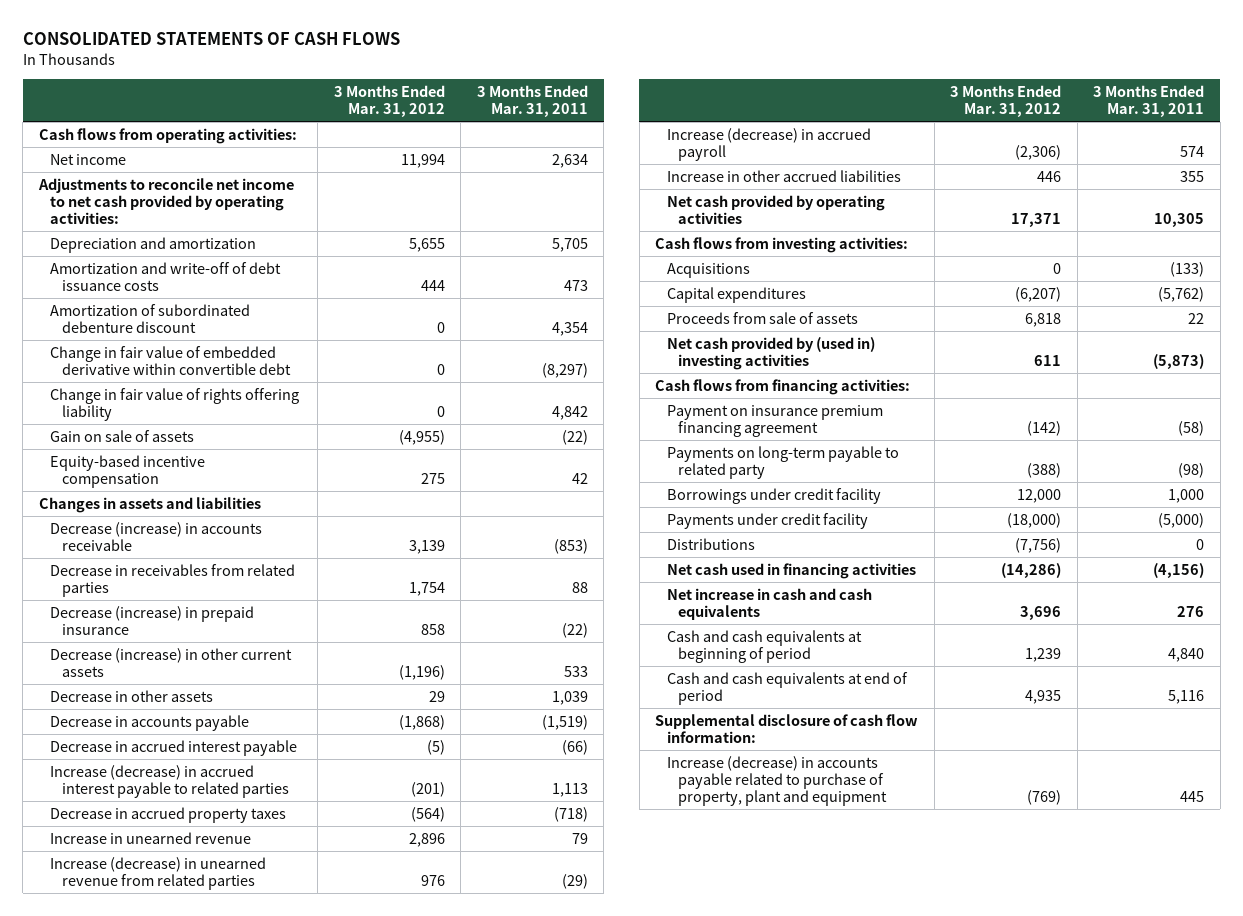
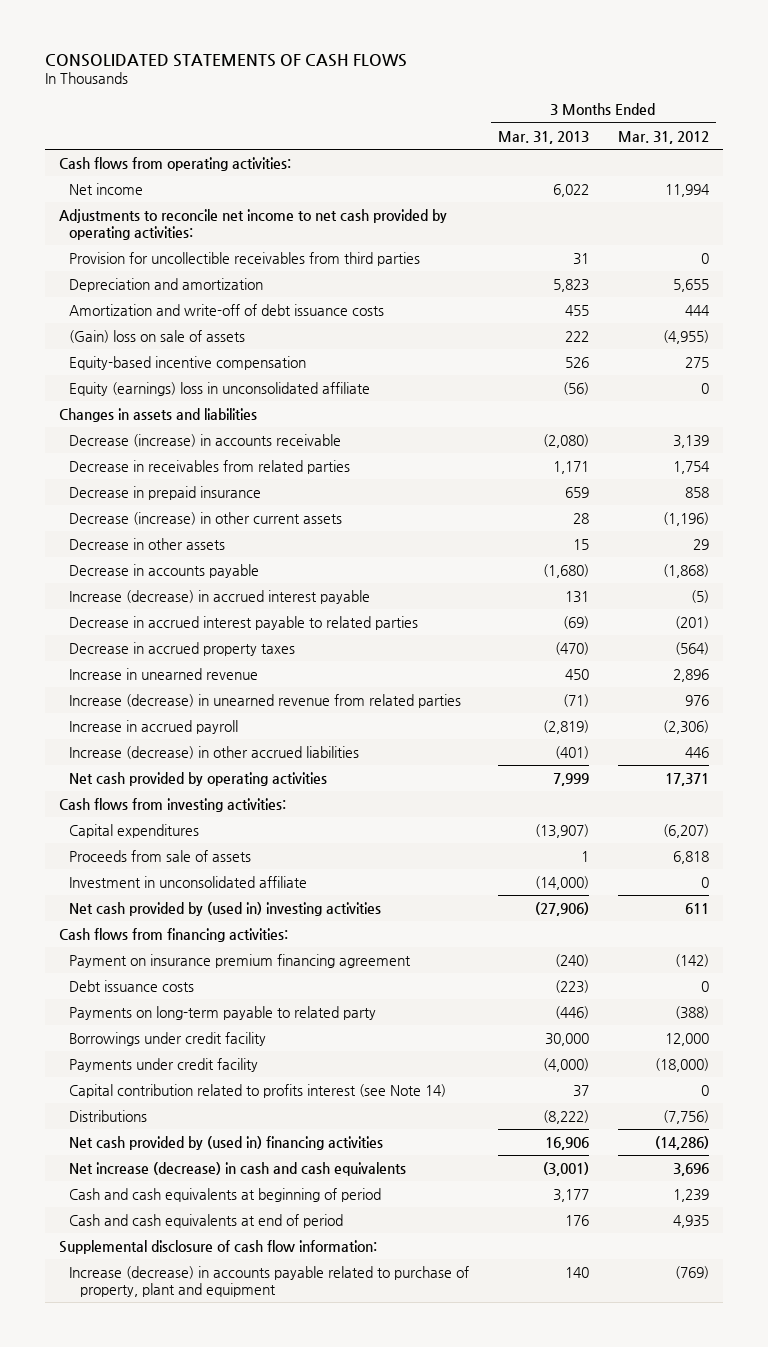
[476,84,588,117] 3 Months Ended Mar. 31, 2011 -> none
none -> [498,130,590,144] Mar. 31, 2013
none -> [69,251,421,266] Provision for uncollectible receivables from third parties
[50,303,251,333] Amortization of subordinated debenture discount -> none
[50,345,291,375] Change in fair value of embedded derivative within convertible debt -> none
[50,387,300,421] Change in fair value of rights offering liability -> none
[50,429,195,442] Gain on sale of assets -> [69,329,246,343] (Gain) loss on sale of assets
none -> [69,381,371,396] Equity (earnings) loss in unconsolidated affiliate
[50,605,255,635] Decrease (increase) in prepaid insurance -> [69,485,262,500] Decrease in prepaid insurance
[50,739,298,756] Decrease in accrued interest payable -> [69,589,371,604] Increase (decrease) in accrued interest payable
[50,764,289,798] Increase (decrease) in accrued interest payable to related parties -> [69,615,419,630] Decrease in accrued interest payable to related parties
[666,127,871,161] Increase (decrease) in accrued payroll -> [69,719,239,734] Increase in accrued payroll
[666,169,901,182] Increase in other accrued liabilities -> [69,745,360,759] Increase (decrease) in other accrued liabilities
[666,262,750,278] Acquisitions -> none
none -> [69,875,308,888] Investment in unconsolidated affiliate
none -> [69,979,195,992] Debt issuance costs
none -> [69,1083,447,1098] Capital contribution related to profits interest (see Note 14)
[666,562,916,579] Net cash used in financing activities -> [69,1135,384,1150] Net cash provided by (used in) financing activities
[666,587,872,620] Net increase in cash and cash equivalents -> [69,1161,407,1176] Net increase (decrease) in cash and cash equivalents

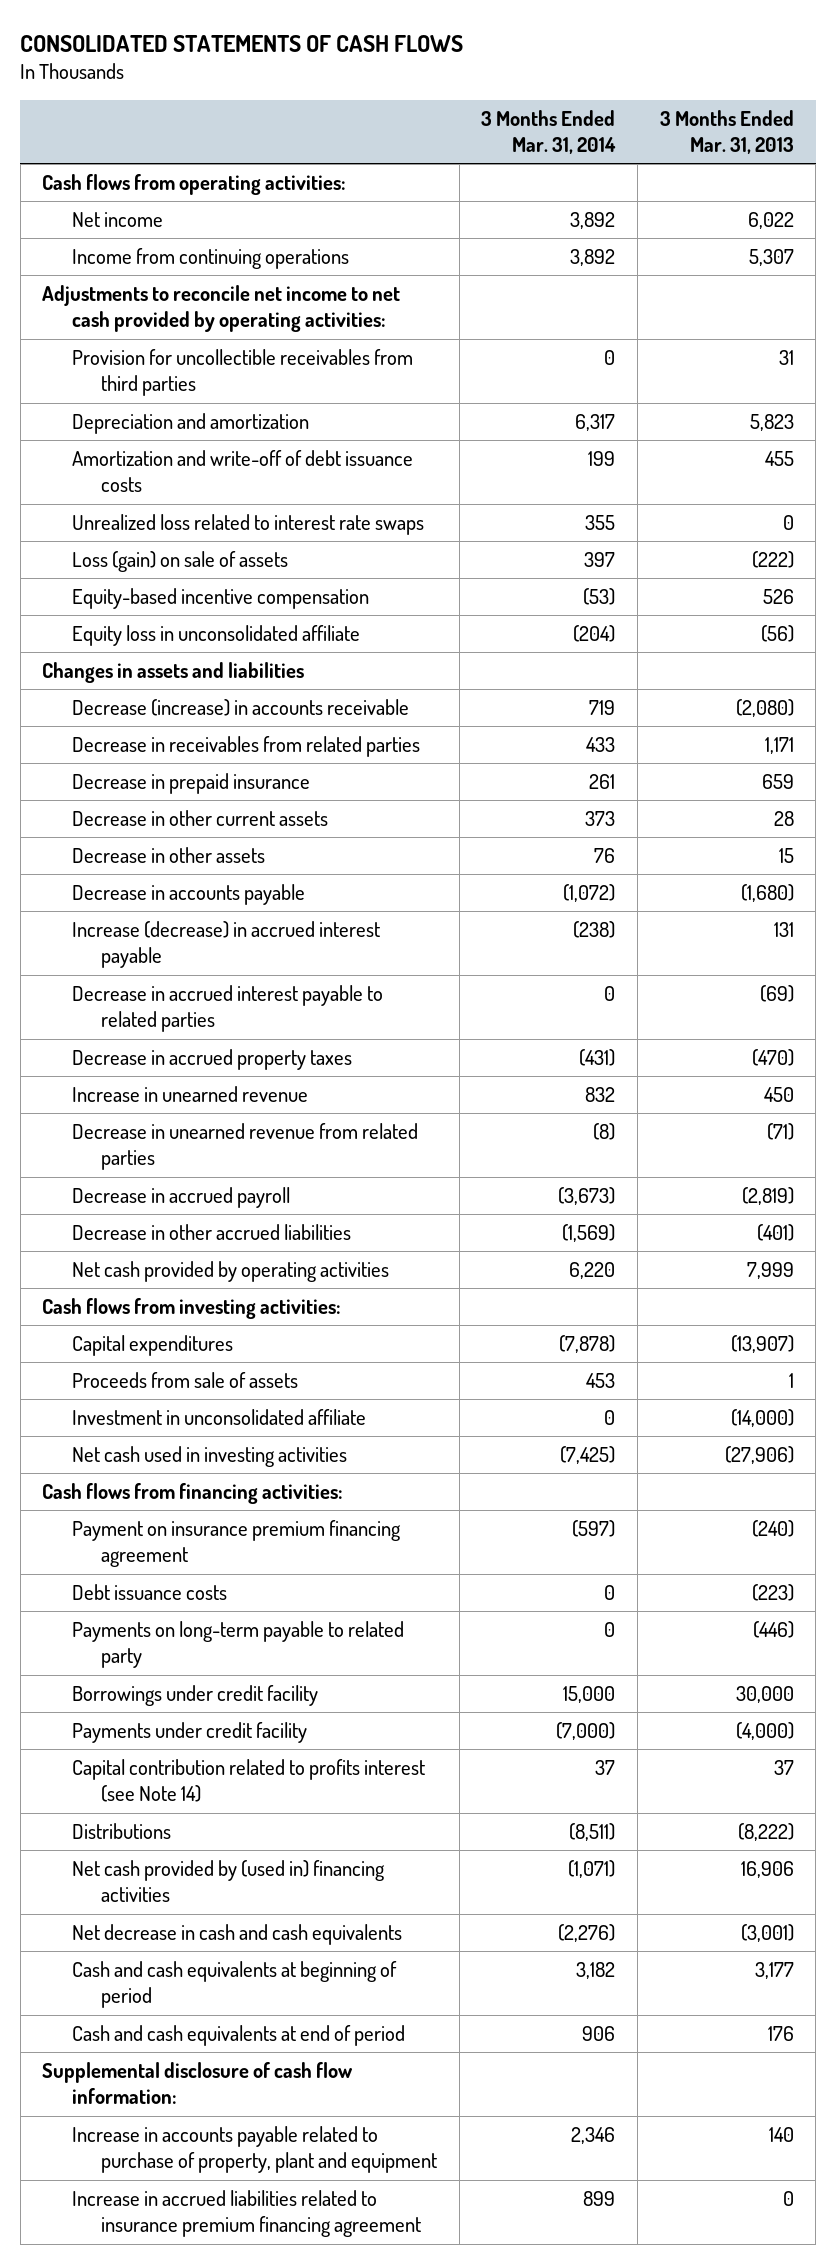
[617,130,709,144] Mar. 31, 2012 -> none
none -> [481,109,617,155] 3 Months Ended Mar. 31, 2014
none -> [71,248,349,270] Income from continuing operations
none -> [71,514,424,536] Unrealized loss related to interest rate swaps
[69,329,246,343] (Gain) loss on sale of assets -> [71,551,288,573] Loss (gain) on sale of assets
[565,330,590,342] 222 -> [751,551,794,569] (222)
[69,381,371,396] Equity (earnings) loss in unconsolidated affiliate -> [71,625,360,647] Equity loss in unconsolidated affiliate
[69,511,343,525] Decrease (increase) in other current assets -> [71,810,328,827] Decrease in other current assets
[69,693,462,708] Increase (decrease) in unearned revenue from related parties -> [71,1123,418,1171] Decrease in unearned revenue from related parties
[69,719,239,734] Increase in accrued payroll -> [71,1187,290,1209] Decrease in accrued payroll
[69,745,360,759] Increase (decrease) in other accrued liabilities -> [71,1224,351,1241] Decrease in other accrued liabilities
[69,901,382,916] Net cash provided by (used in) investing activities -> [71,1446,347,1468] Net cash used in investing activities
[69,1161,407,1176] Net increase (decrease) in cash and cash equivalents -> [71,1924,402,1946] Net decrease in cash and cash equivalents
[69,1265,470,1298] Increase (decrease) in accounts payable related to purchase of property, plant and equipment -> [71,2126,437,2174] Increase in accounts payable related to purchase of property, plant and equipment
none -> [71,2190,421,2238] Increase in accrued liabilities related to insurance premium financing agreement

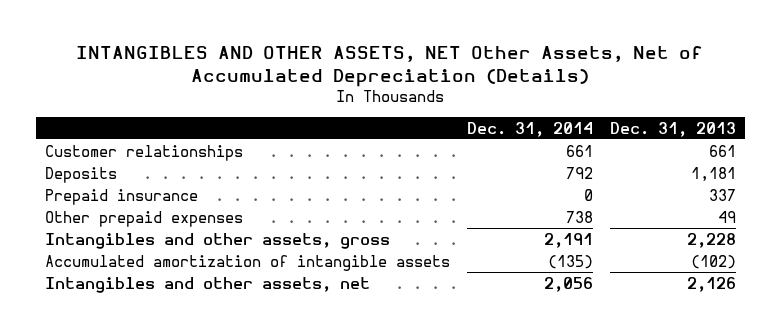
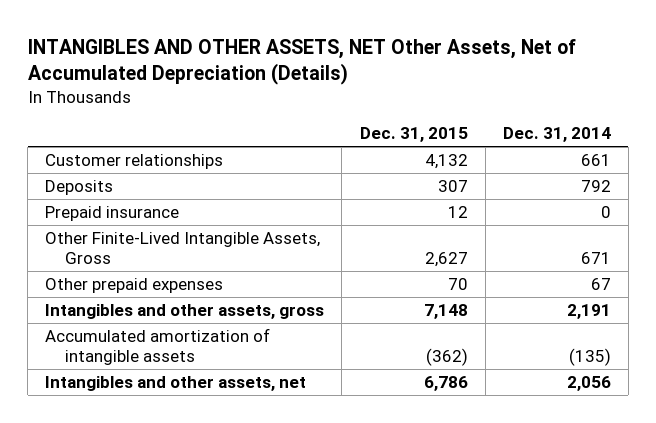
[610,121,737,137] Dec. 31, 2013 -> none
none -> [359,127,468,143] Dec. 31, 2015
none -> [45,232,321,264] Other Finite-Lived Intangible Assets, Gross
[565,210,593,223] 738 -> [590,278,611,291] 67

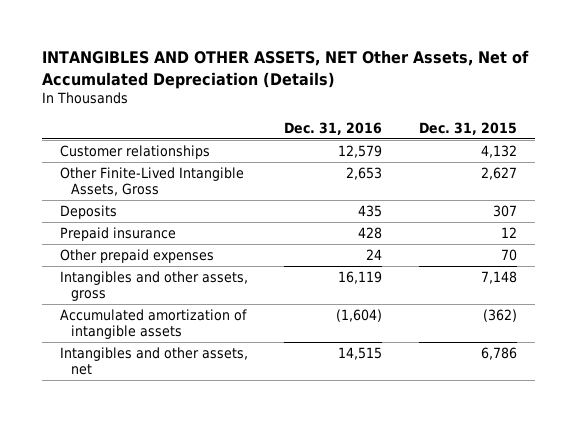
[502,127,611,143] Dec. 31, 2014 -> none
none -> [284,122,383,136] Dec. 31, 2016
[45,232,321,264] Other Finite-Lived Intangible Assets, Gross -> [60,166,245,197] Other Finite-Lived Intangible Assets, Gross

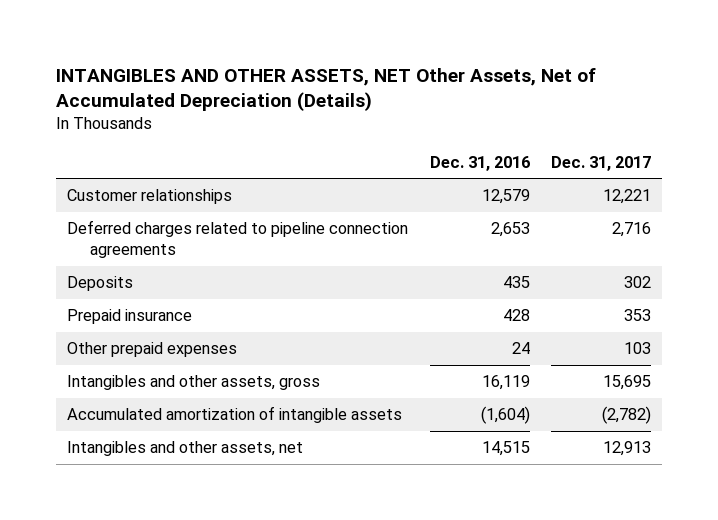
[418,122,517,136] Dec. 31, 2015 -> none
none -> [551,155,652,171] Dec. 31, 2017
[60,166,245,197] Other Finite-Lived Intangible Assets, Gross -> [67,220,409,259] Deferred charges related to pipeline connection agreements

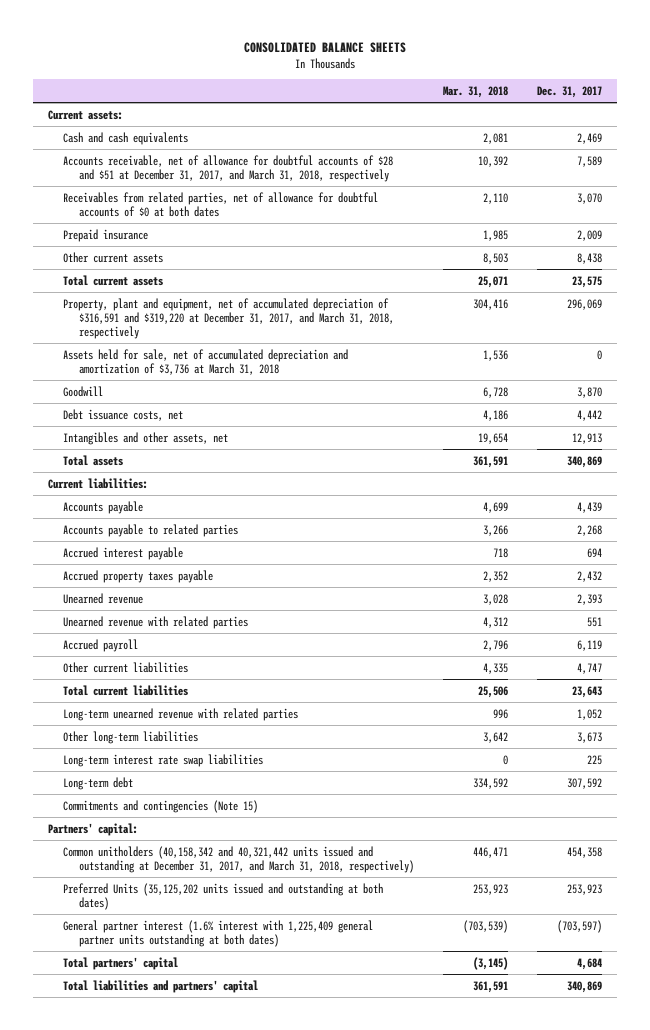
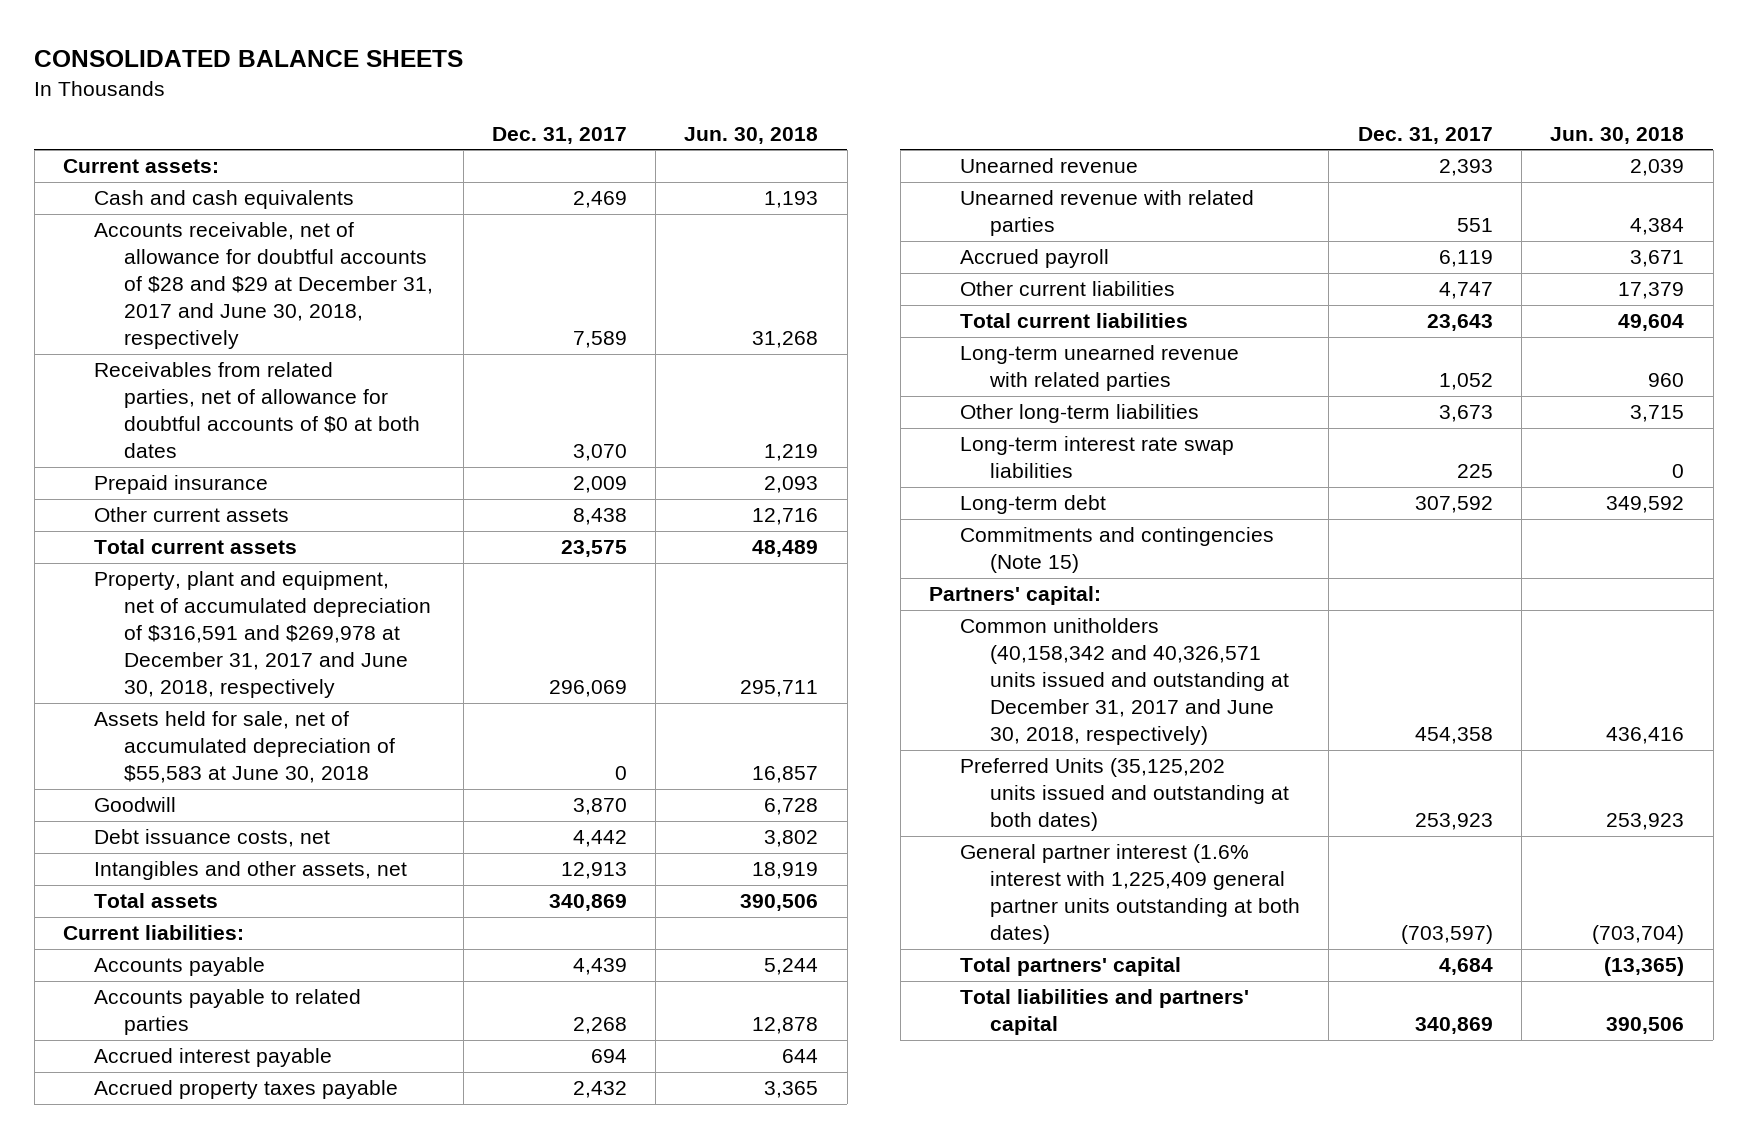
[443,85,509,98] Mar. 31, 2018 -> none
none -> [684,126,819,144] Jun. 30, 2018
[63,154,394,182] Accounts receivable, net of allowance for doubtful accounts of $28 and $51 at December 31, 2017, and March 31, 2018, respectively -> [93,222,434,350] Accounts receivable, net of allowance for doubtful accounts of $28 and $29 at December 31, 2017 and June 30, 2018, respectively
[63,297,394,339] Property, plant and equipment, net of accumulated depreciation of $316,591 and $319,220 at December 31, 2017, and March 31, 2018, respectively -> [93,571,432,699] Property, plant and equipment, net of accumulated depreciation of $316,591 and $269,978 at December 31, 2017 and June 30, 2018, respectively
[63,348,349,375] Assets held for sale, net of accumulated depreciation and amortization of $3,736 at March 31, 2018 -> [93,711,396,784] Assets held for sale, net of accumulated depreciation of $55,583 at June 30, 2018
[63,845,414,873] Common unitholders (40,158,342 and 40,321,442 units issued and outstanding at December 31, 2017, and March 31, 2018, respectively) -> [959,618,1290,746] Common unitholders (40,158,342 and 40,326,571 units issued and outstanding at December 31, 2017 and June 30, 2018, respectively)

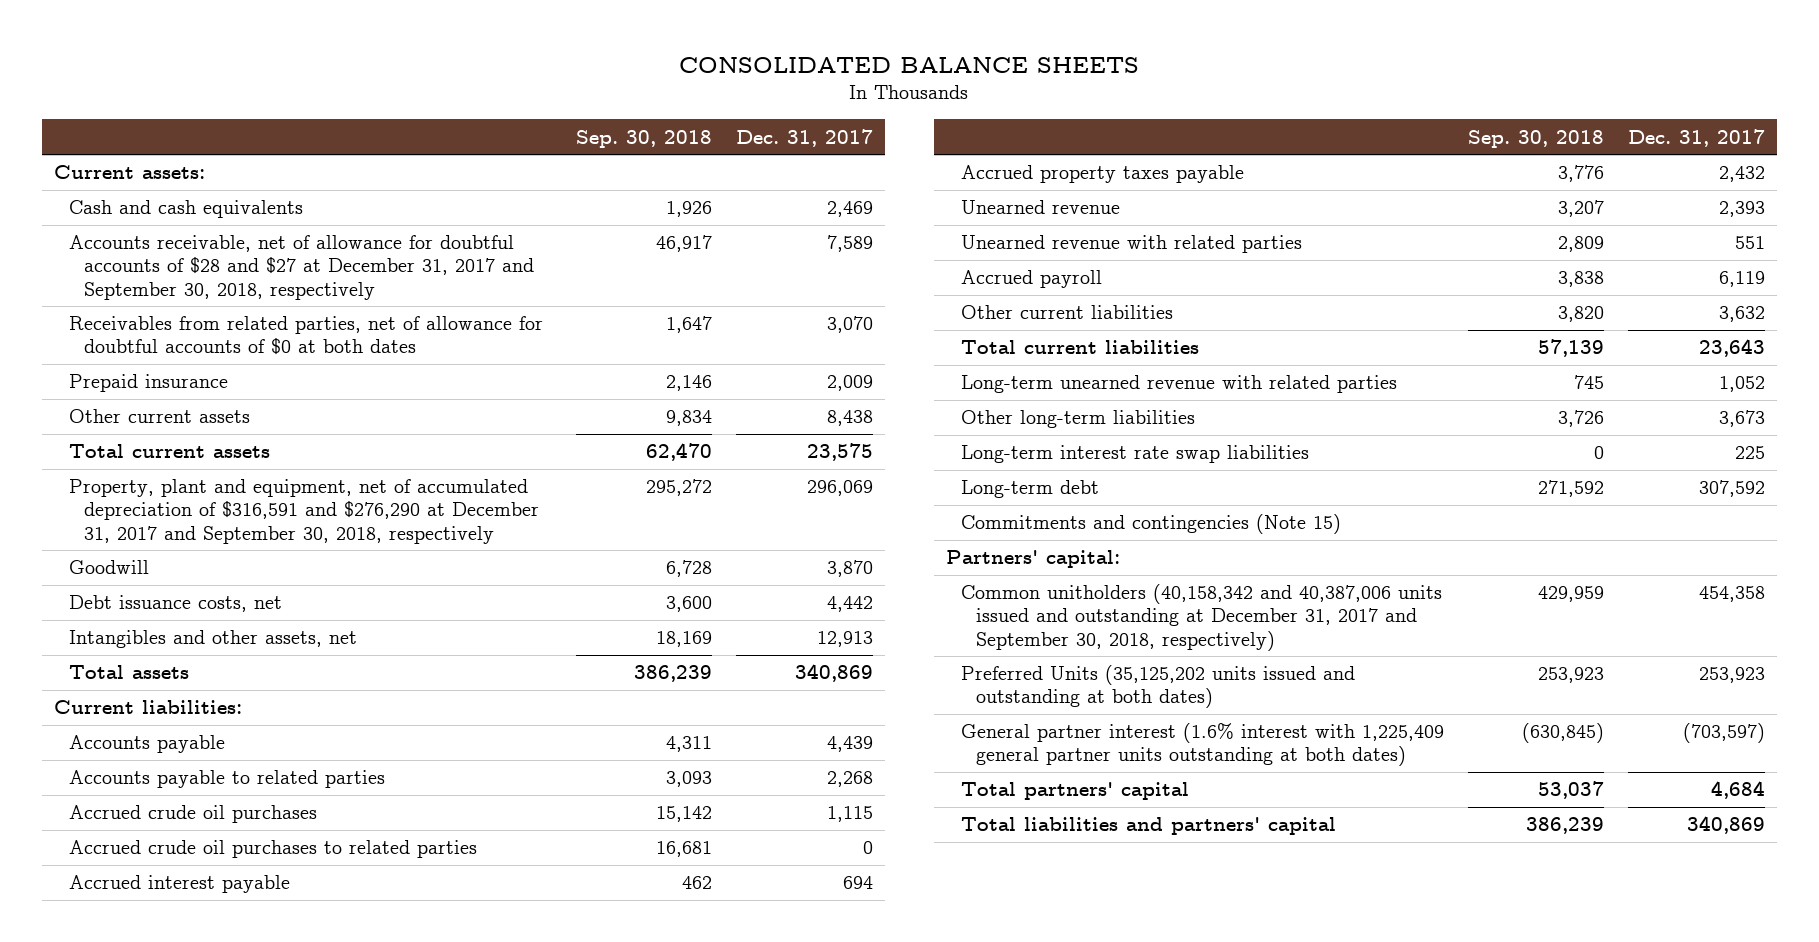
[684,126,819,144] Jun. 30, 2018 -> none
none -> [575,129,712,148] Sep. 30, 2018
[93,222,434,350] Accounts receivable, net of allowance for doubtful accounts of $28 and $29 at December 31, 2017 and June 30, 2018, respectively -> [69,235,535,300] Accounts receivable, net of allowance for doubtful accounts of $28 and $27 at December 31, 2017 and September 30, 2018, respectively
[93,711,396,784] Assets held for sale, net of accumulated depreciation of $55,583 at June 30, 2018 -> none
[93,571,432,699] Property, plant and equipment, net of accumulated depreciation of $316,591 and $269,978 at December 31, 2017 and June 30, 2018, respectively -> [69,479,540,544] Property, plant and equipment, net of accumulated depreciation of $316,591 and $276,290 at December 31, 2017 and September 30, 2018, respectively
none -> [69,805,318,824] Accrued crude oil purchases
none -> [69,840,478,859] Accrued crude oil purchases to related parties
[1438,282,1493,300] 4,747 -> [1718,306,1765,323] 3,632
[959,618,1290,746] Common unitholders (40,158,342 and 40,326,571 units issued and outstanding at December 31, 2017 and June 30, 2018, respectively) -> [960,584,1442,651] Common unitholders (40,158,342 and 40,387,006 units issued and outstanding at December 31, 2017 and September 30, 2018, respectively)

